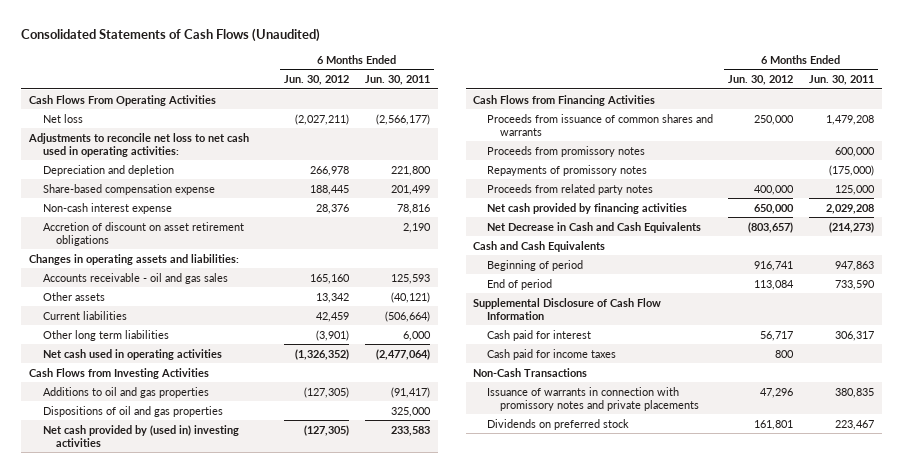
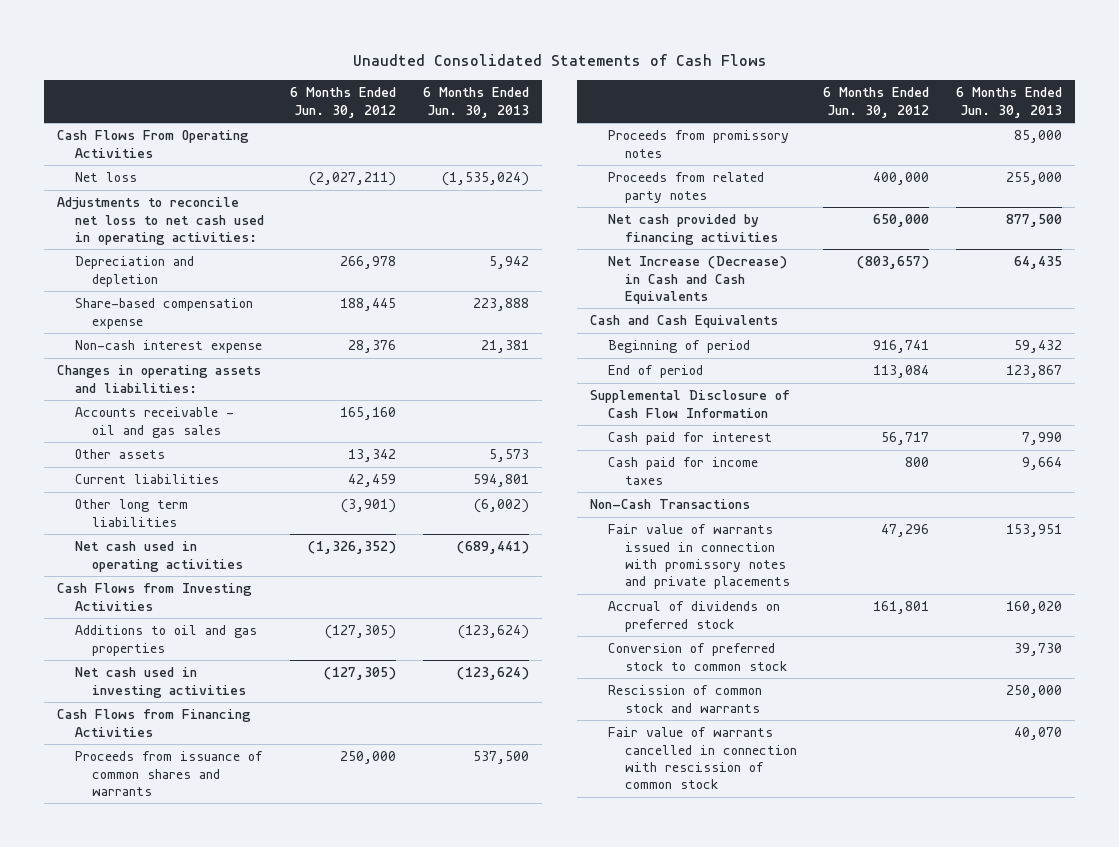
[21,27,321,42] Consolidated Statements of Cash Flows (Unaudited) -> [352,53,767,66] Unaudted Consolidated Statements of Cash Flows
[364,75,430,86] Jun. 30, 2011 -> none
none -> [422,87,529,118] 6 Months Ended Jun. 30, 2013
[42,221,244,246] Accretion of discount on asset retirement obligations -> none
[42,405,223,417] Dispositions of oil and gas properties -> none
[42,424,239,447] Net cash provided by (used in) investing activities -> [74,667,246,698] Net cash used in investing activities
[486,164,647,176] Repayments of promissory notes -> none
[486,221,701,233] Net Decrease in Cash and Cash Equivalents -> [607,256,787,304] Net Increase (Decrease) in Cash and Cash Equivalents
[486,386,700,411] Issuance of warrants in connection with promissory notes and private placements -> [607,524,790,589] Fair value of warrants issued in connection with promissory notes and private placements
[486,418,629,430] Dividends on preferred stock -> [607,601,780,632] Accrual of dividends on preferred stock
none -> [607,643,787,671] Conversion of preferred stock to common stock
none -> [607,685,762,713] Rescission of common stock and warrants
none -> [607,727,797,789] Fair value of warrants cancelled in connection with rescission of common stock

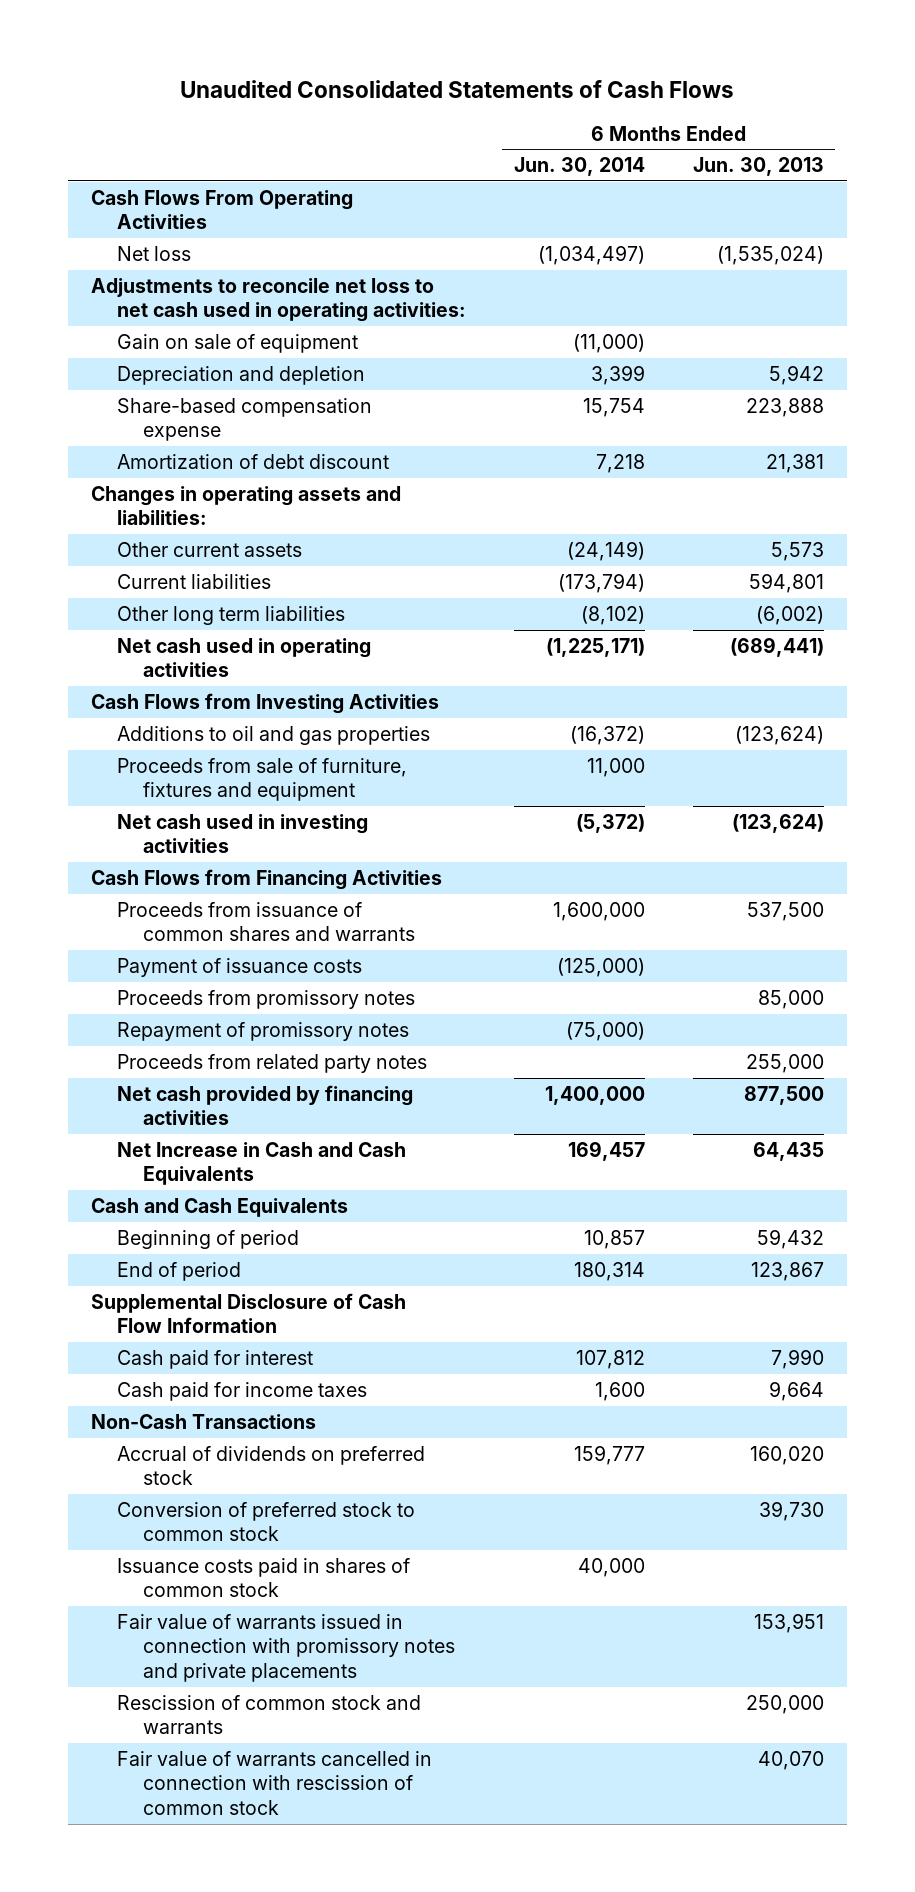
[352,53,767,66] Unaudted Consolidated Statements of Cash Flows -> [180,80,735,99] Unaudited Consolidated Statements of Cash Flows
[290,87,397,118] 6 Months Ended Jun. 30, 2012 -> none
none -> [513,157,645,177] Jun. 30, 2014
none -> [117,333,359,353] Gain on sale of equipment
[74,340,262,354] Non-cash interest expense -> [117,453,390,469] Amortization of debt discount
[74,407,234,438] Accounts receivable - oil and gas sales -> none
[74,449,165,460] Other assets -> [117,541,303,557] Other current assets
none -> [117,757,408,802] Proceeds from sale of furniture, fixtures and equipment
none -> [117,957,363,977] Payment of issuance costs
none -> [117,1021,410,1041] Repayment of promissory notes
[607,256,787,304] Net Increase (Decrease) in Cash and Cash Equivalents -> [117,1141,407,1186] Net Increase in Cash and Cash Equivalents
none -> [117,1557,411,1598] Issuance costs paid in shares of common stock
[607,524,790,589] Fair value of warrants issued in connection with promissory notes and private placements -> [117,1613,456,1682] Fair value of warrants issued in connection with promissory notes and private placements

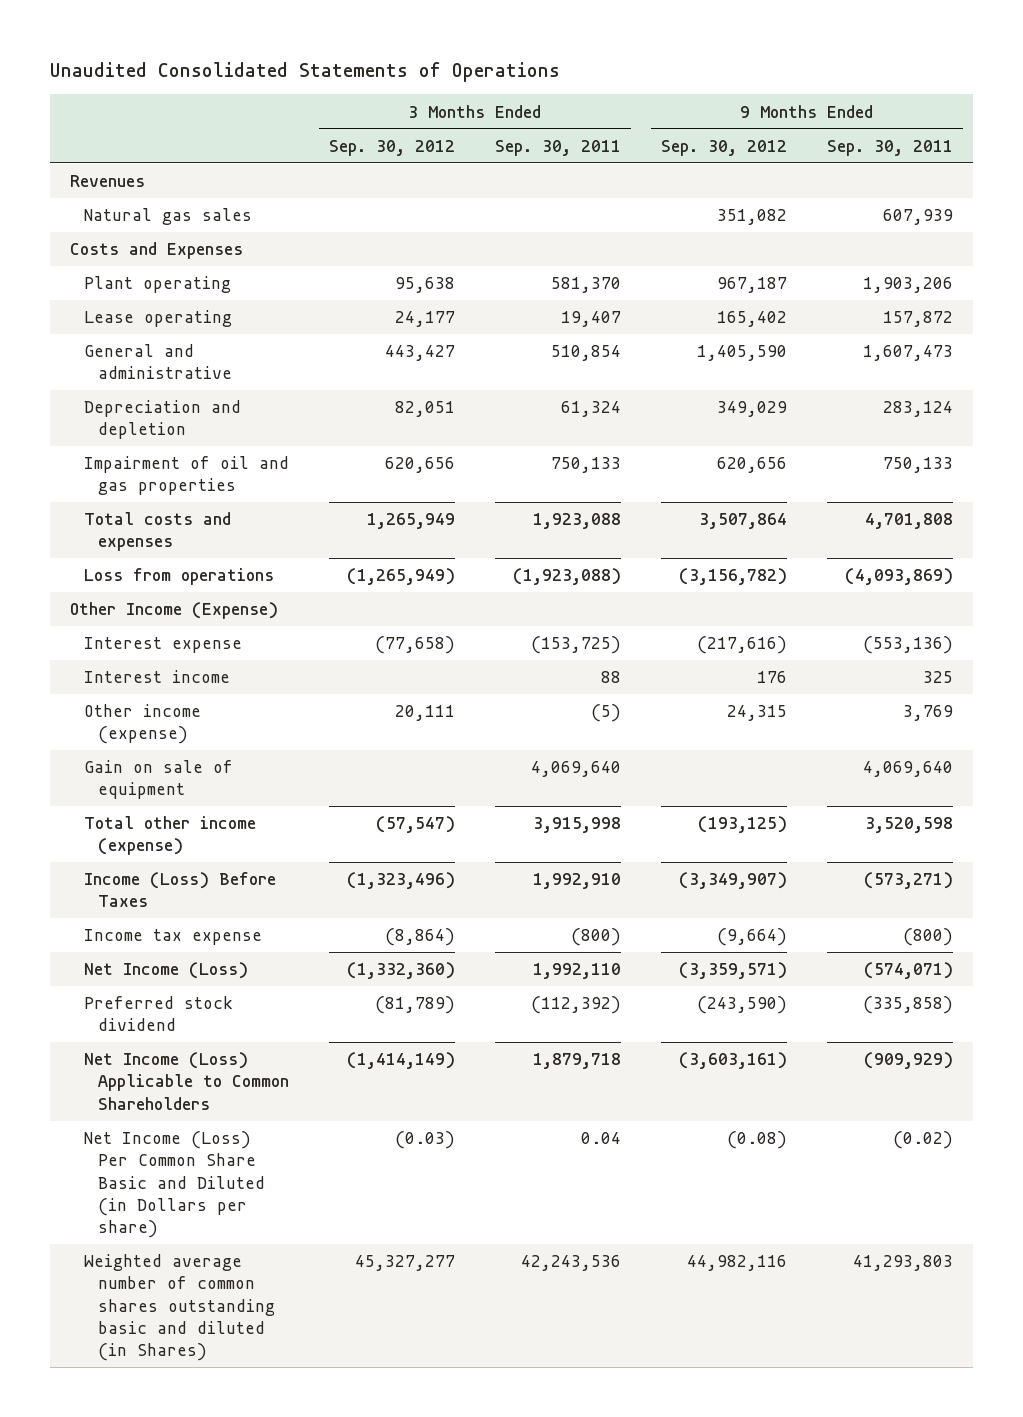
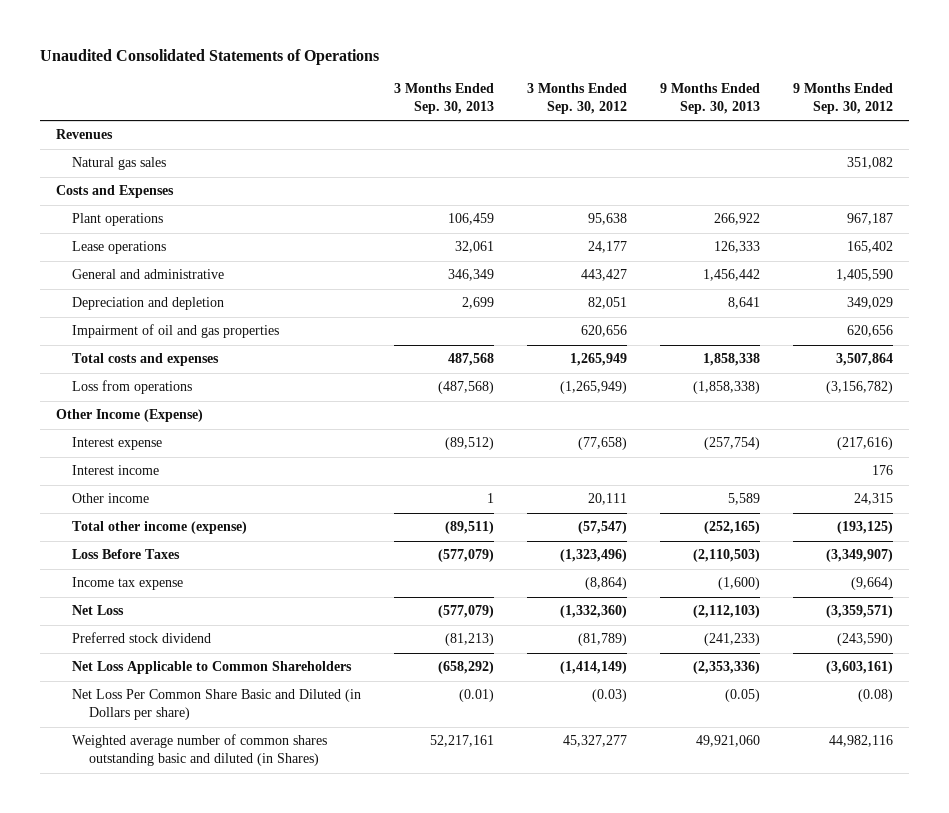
[495,139,622,156] Sep. 30, 2011 -> none
[827,139,954,156] Sep. 30, 2011 -> none
none -> [394,83,495,114] 3 Months Ended Sep. 30, 2013
none -> [659,83,760,114] 9 Months Ended Sep. 30, 2013
[83,276,231,294] Plant operating -> [72,213,164,227] Plant operations
[83,310,232,328] Lease operating -> [72,241,167,255] Lease operations
[83,760,233,800] Gain on sale of equipment -> none
[83,704,201,745] Other income (expense) -> [72,493,150,504] Other income
[83,872,276,908] Income (Loss) Before Taxes -> [72,549,181,560] Loss Before Taxes
[83,962,248,980] Net Income (Loss) -> [72,605,125,616] Net Loss
[83,1052,290,1110] Net Income (Loss) Applicable to Common Shareholders -> [72,661,353,675] Net Loss Applicable to Common Shareholders
[83,1131,266,1239] Net Income (Loss) Per Common Share Basic and Diluted (in Dollars per share) -> [72,689,362,721] Net Loss Per Common Share Basic and Diluted (in Dollars per share)

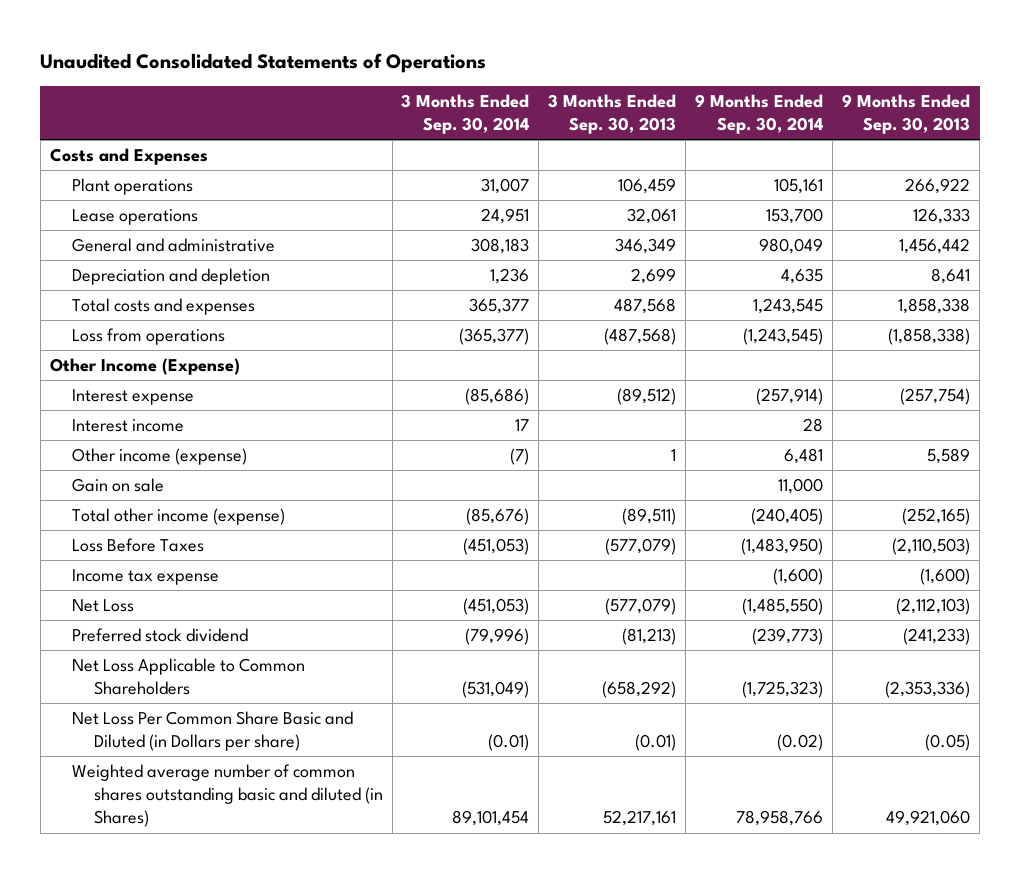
[527,83,628,114] 3 Months Ended Sep. 30, 2012 -> none
[792,83,893,114] 9 Months Ended Sep. 30, 2012 -> none
none -> [401,93,530,135] 3 Months Ended Sep. 30, 2014
none -> [695,93,824,135] 9 Months Ended Sep. 30, 2014
[55,129,113,140] Revenues -> none
[72,157,167,171] Natural gas sales -> none
[72,324,280,339] Impairment of oil and gas properties -> none
[72,493,150,504] Other income -> [71,447,247,465] Other income (expense)
none -> [71,477,164,492] Gain on sale

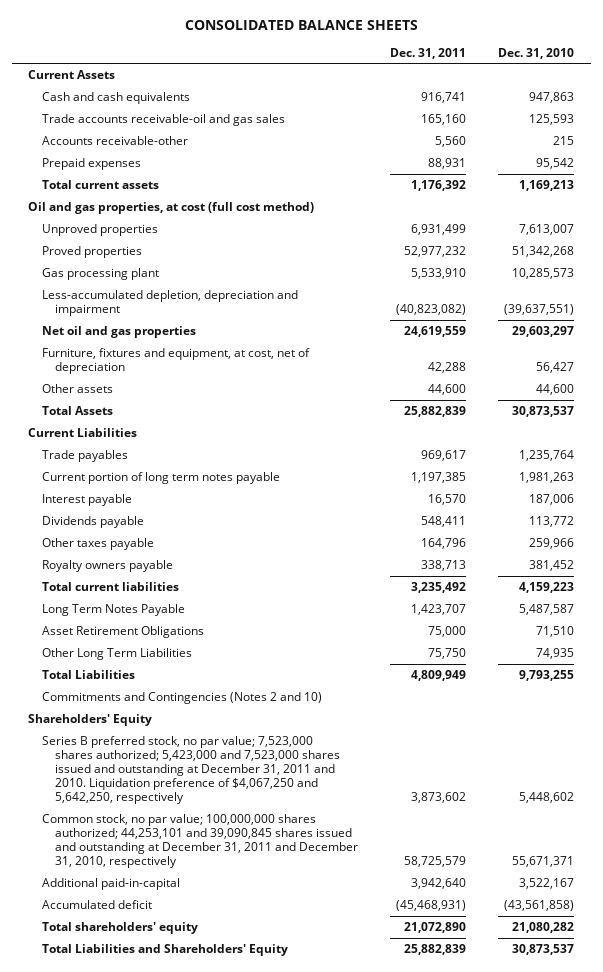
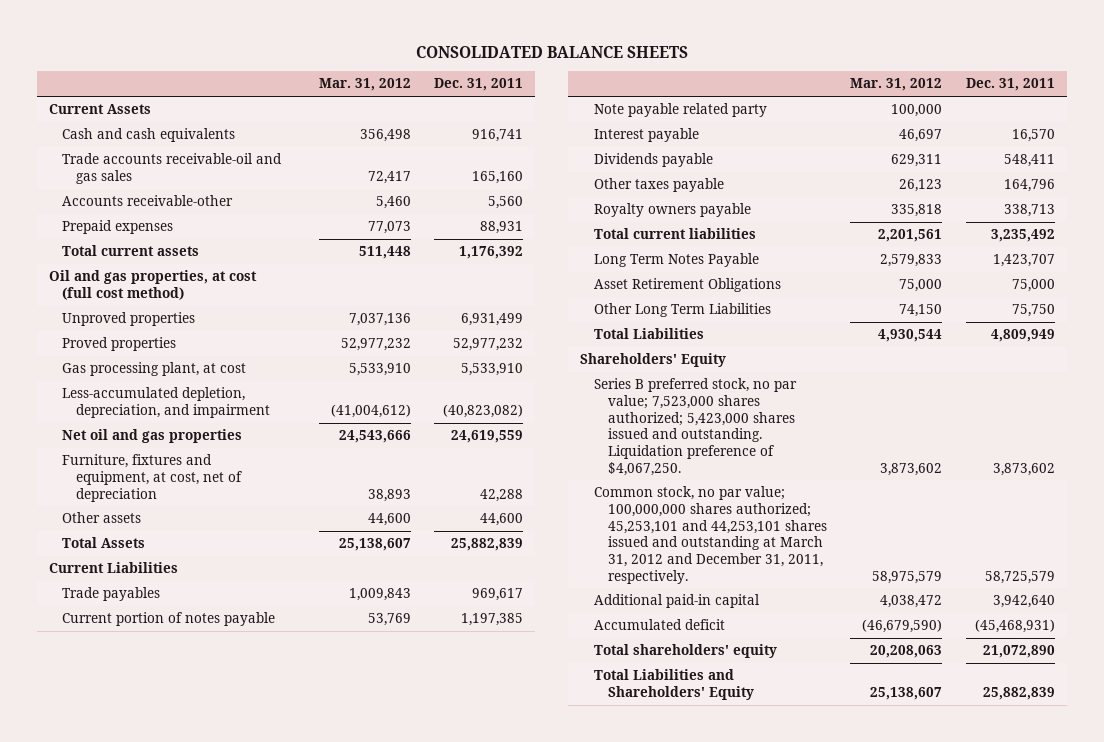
[498,47,575,59] Dec. 31, 2010 -> none
none -> [318,78,411,92] Mar. 31, 2012
[41,267,159,280] Gas processing plant -> [62,362,247,377] Gas processing plant, at cost
[41,289,298,317] Less-accumulated depletion, depreciation and impairment -> [62,387,271,419] Less-accumulated depletion, depreciation, and impairment
[41,471,280,484] Current portion of long term notes payable -> [62,612,276,627] Current portion of notes payable
none -> [593,103,767,118] Note payable related party
[41,691,322,704] Commitments and Contingencies (Notes 2 and 10) -> none
[41,735,341,805] Series B preferred stock, no par value; 7,523,000 shares authorized; 5,423,000 and 7,523,000 shares issued and outstanding at December 31, 2011 and 2010. Liquidation preference of $4,067,250 and 5,642,250, respectively -> [593,378,797,476] Series B preferred stock, no par value; 7,523,000 shares authorized; 5,423,000 shares issued and outstanding. Liquidation preference of $4,067,250.
[41,813,359,869] Common stock, no par value; 100,000,000 shares authorized; 44,253,101 and 39,090,845 shares issued and outstanding at December 31, 2011 and December 31, 2010, respectively -> [593,486,827,584] Common stock, no par value; 100,000,000 shares authorized; 45,253,101 and 44,253,101 shares issued and outstanding at March 31, 2012 and December 31, 2011, respectively.
[41,877,180,890] Additional paid-in-capital -> [593,594,760,609] Additional paid-in capital

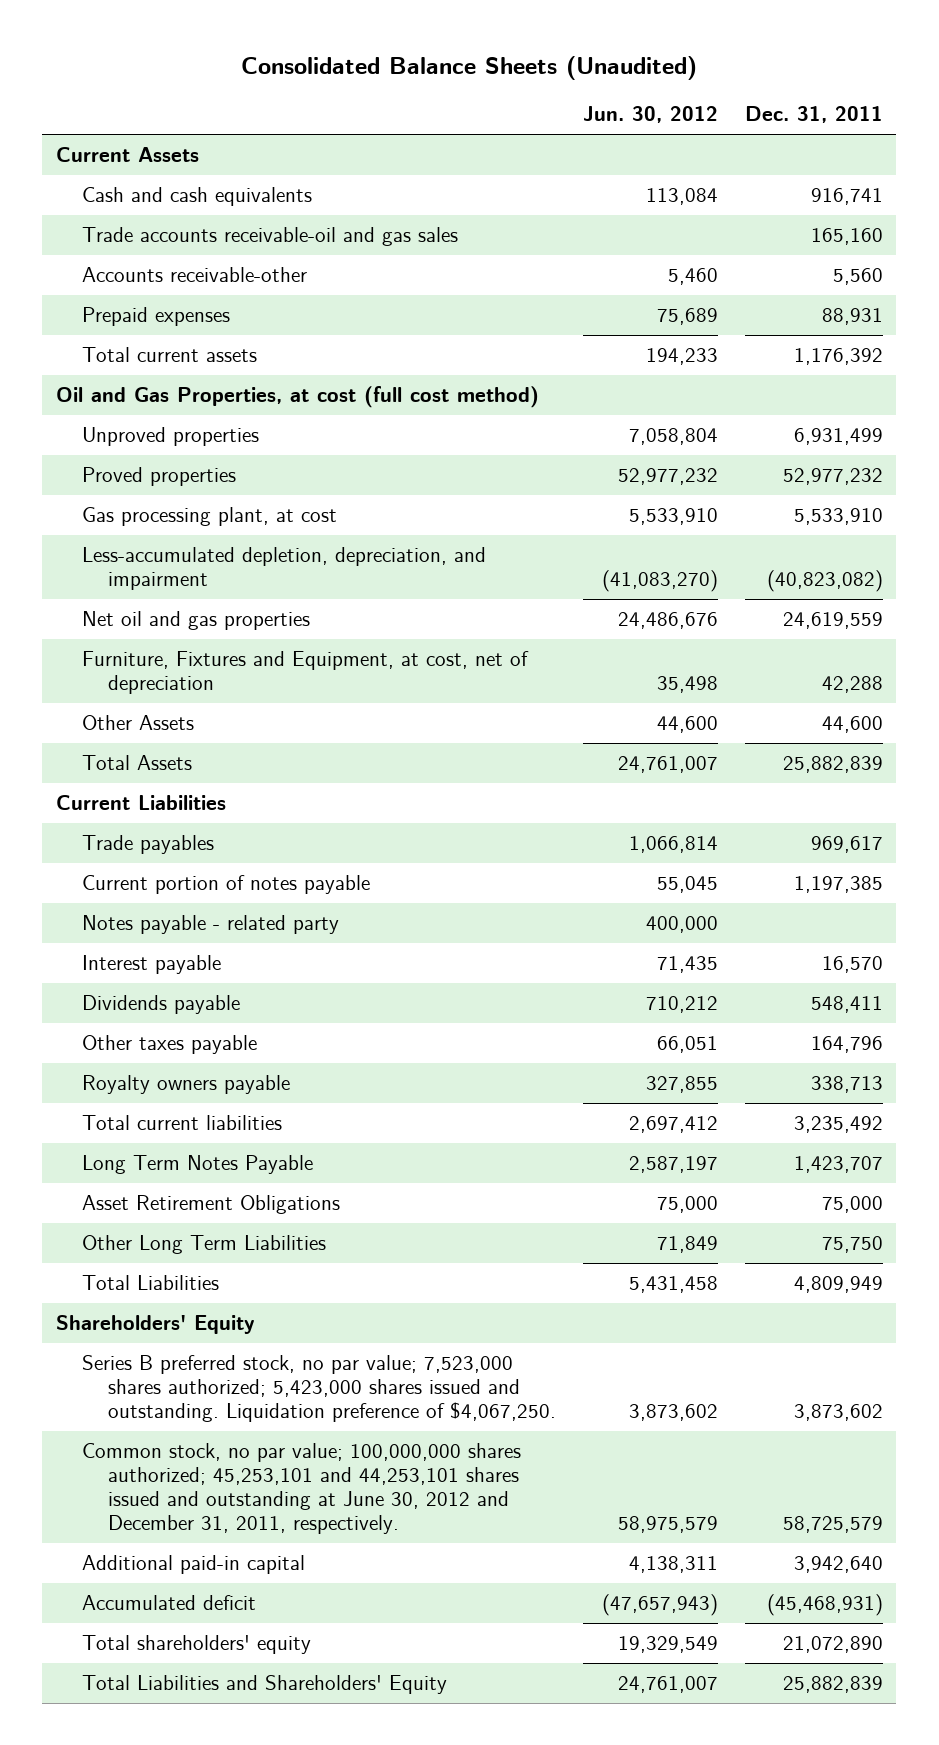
[415,45,688,58] CONSOLIDATED BALANCE SHEETS -> [241,56,698,81] Consolidated Balance Sheets (Unaudited)
[318,78,411,92] Mar. 31, 2012 -> none
none -> [582,106,718,124] Jun. 30, 2012
[48,270,257,301] Oil and gas properties, at cost (full cost method) -> [55,385,539,408] Oil and Gas Properties, at cost (full cost method)
[62,454,243,502] Furniture, fixtures and equipment, at cost, net of depreciation -> [81,650,529,694] Furniture, Fixtures and Equipment, at cost, net of depreciation
[62,512,142,524] Other assets -> [81,714,194,730] Other Assets
[593,103,767,118] Note payable related party -> [81,914,339,934] Notes payable - related party
[593,486,827,584] Common stock, no par value; 100,000,000 shares authorized; 45,253,101 and 44,253,101 shares issued and outstanding at March 31, 2012 and December 31, 2011, respectively. -> [81,1442,521,1535] Common stock, no par value; 100,000,000 shares authorized; 45,253,101 and 44,253,101 shares issued and outstanding at June 30, 2012 and December 31, 2011, respectively.

